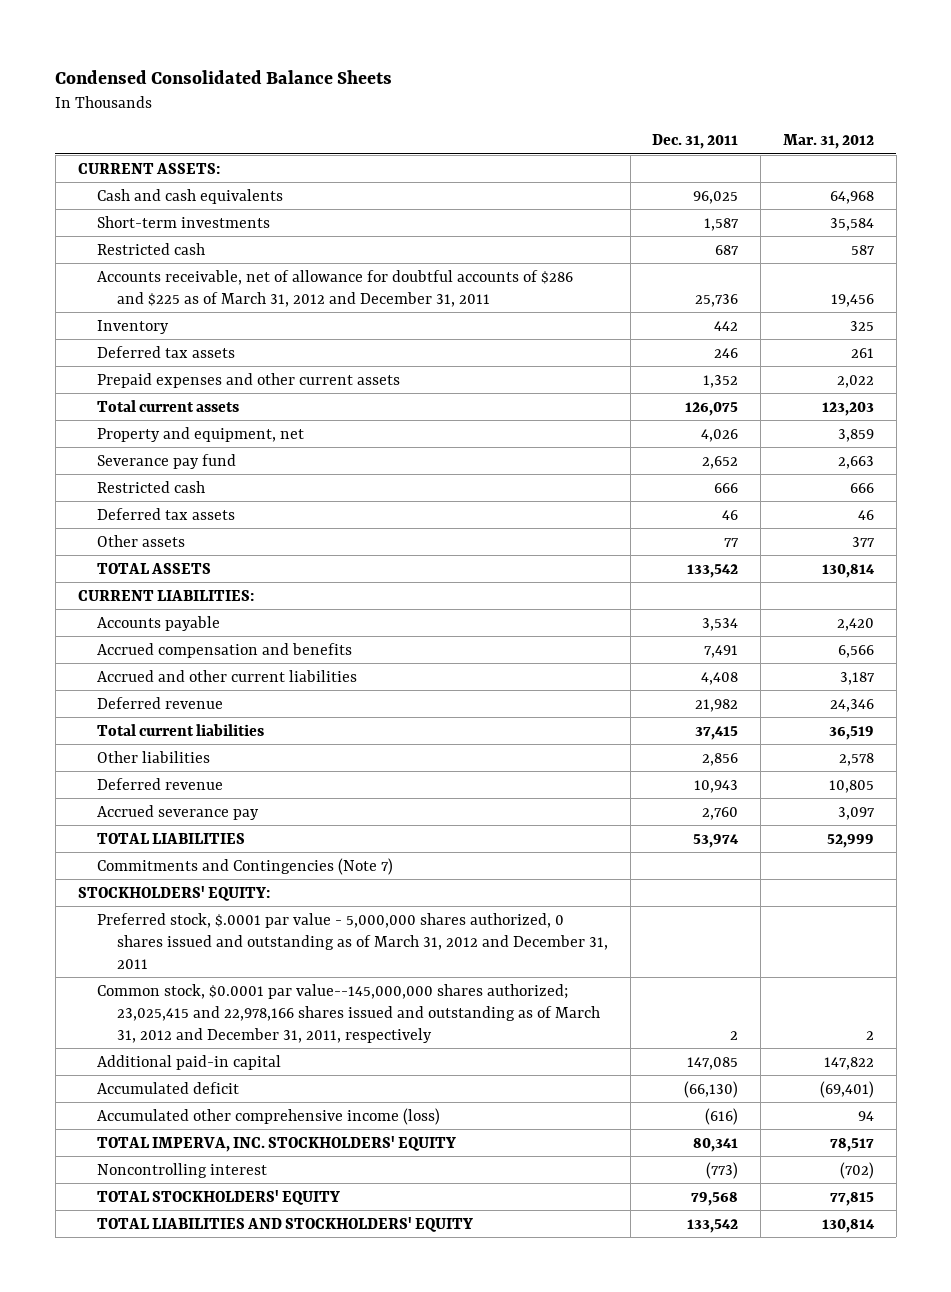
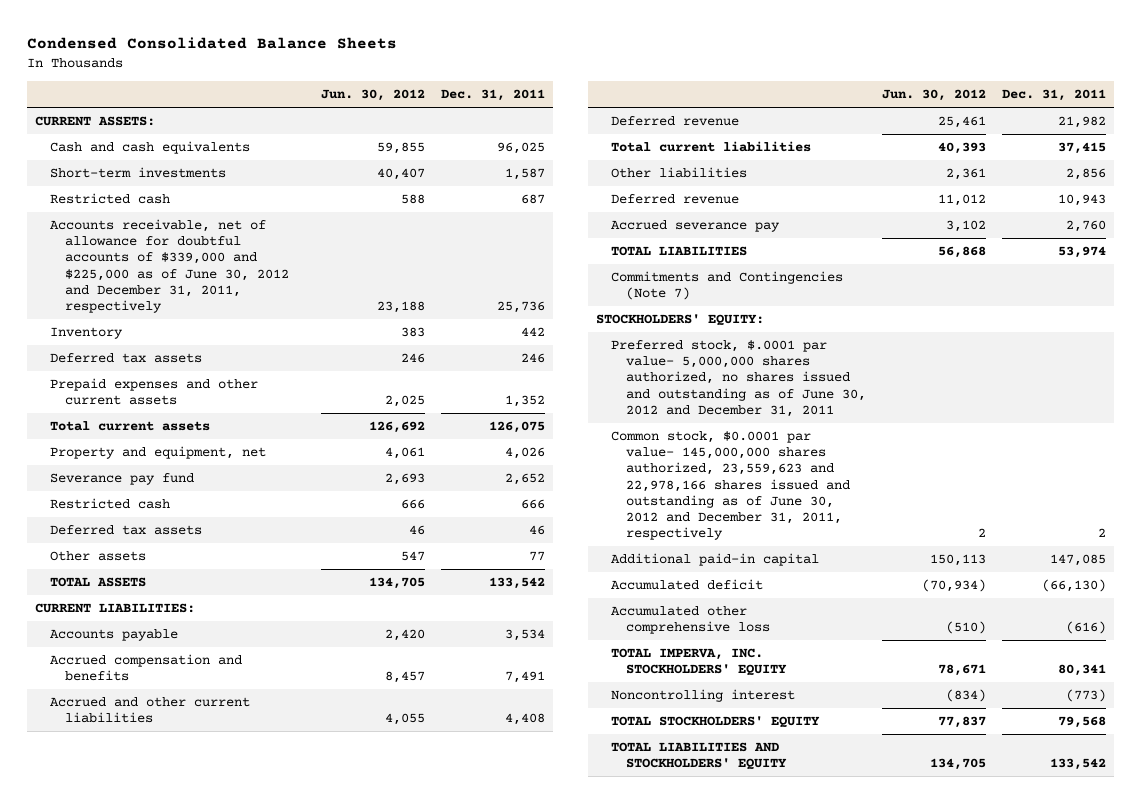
[782,134,874,150] Mar. 31, 2012 -> none
none -> [321,89,426,102] Jun. 30, 2012
[97,269,574,307] Accounts receivable, net of allowance for doubtful accounts of $286 and $225 as of March 31, 2012 and December 31, 2011 -> [49,219,289,313] Accounts receivable, net of allowance for doubtful accounts of $339,000 and $225,000 as of June 30, 2012 and December 31, 2011, respectively
[97,912,608,969] Preferred stock, $.0001 par value - 5,000,000 shares authorized, 0 shares issued and outstanding as of March 31, 2012 and December 31, 2011 -> [610,340,866,417] Preferred stock, $.0001 par value- 5,000,000 shares authorized, no shares issued and outstanding as of June 30, 2012 and December 31, 2011
[97,983,600,1043] Common stock, $0.0001 par value--145,000,000 shares authorized; 23,025,415 and 22,978,166 shares issued and outstanding as of March 31, 2012 and December 31, 2011, respectively -> [610,431,850,540] Common stock, $0.0001 par value- 145,000,000 shares authorized, 23,559,623 and 22,978,166 shares issued and outstanding as of June 30, 2012 and December 31, 2011, respectively
[97,1107,441,1125] Accumulated other comprehensive income (loss) -> [610,606,770,635] Accumulated other comprehensive loss

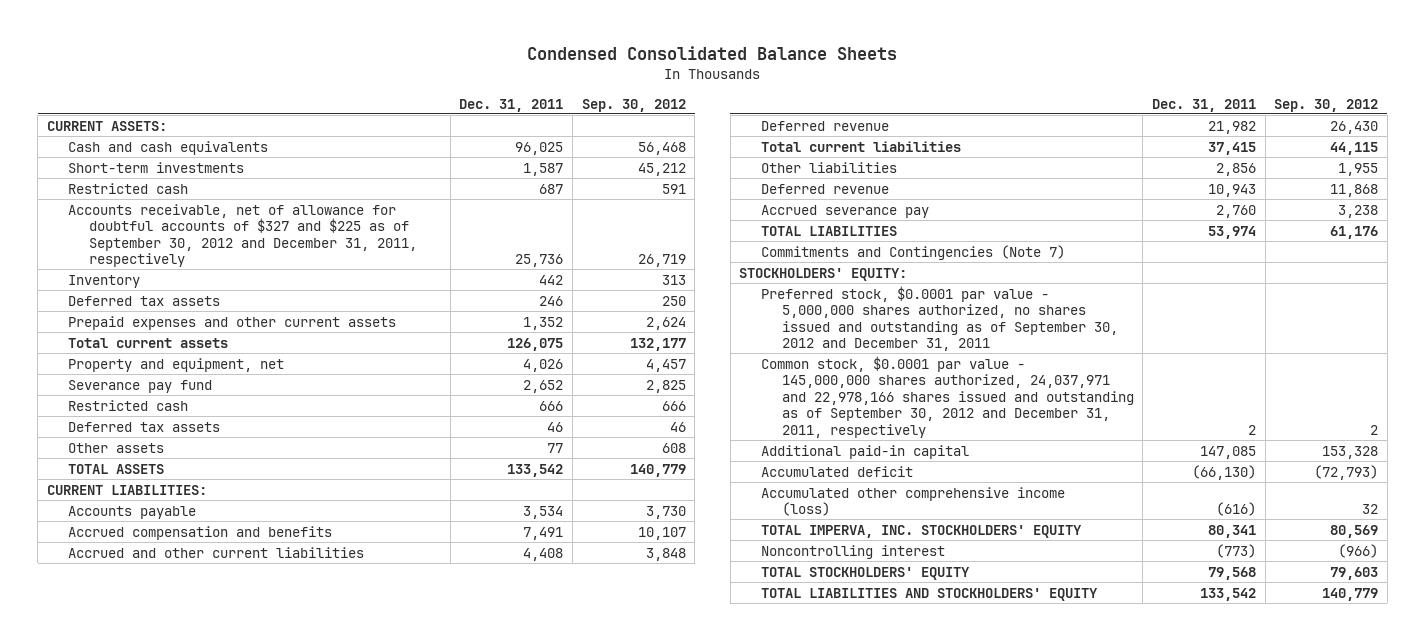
[321,89,426,102] Jun. 30, 2012 -> none
none -> [581,98,686,112] Sep. 30, 2012
[49,219,289,313] Accounts receivable, net of allowance for doubtful accounts of $339,000 and $225,000 as of June 30, 2012 and December 31, 2011, respectively -> [68,203,418,268] Accounts receivable, net of allowance for doubtful accounts of $327 and $225 as of September 30, 2012 and December 31, 2011, respectively
[610,340,866,417] Preferred stock, $.0001 par value- 5,000,000 shares authorized, no shares issued and outstanding as of June 30, 2012 and December 31, 2011 -> [760,285,1118,352] Preferred stock, $0.0001 par value - 5,000,000 shares authorized, no shares issued and outstanding as of September 30, 2012 and December 31, 2011
[610,431,850,540] Common stock, $0.0001 par value- 145,000,000 shares authorized, 23,559,623 and 22,978,166 shares issued and outstanding as of June 30, 2012 and December 31, 2011, respectively -> [760,355,1134,438] Common stock, $0.0001 par value - 145,000,000 shares authorized, 24,037,971 and 22,978,166 shares issued and outstanding as of September 30, 2012 and December 31, 2011, respectively
[610,606,770,635] Accumulated other comprehensive loss -> [760,486,1065,517] Accumulated other comprehensive income (loss)

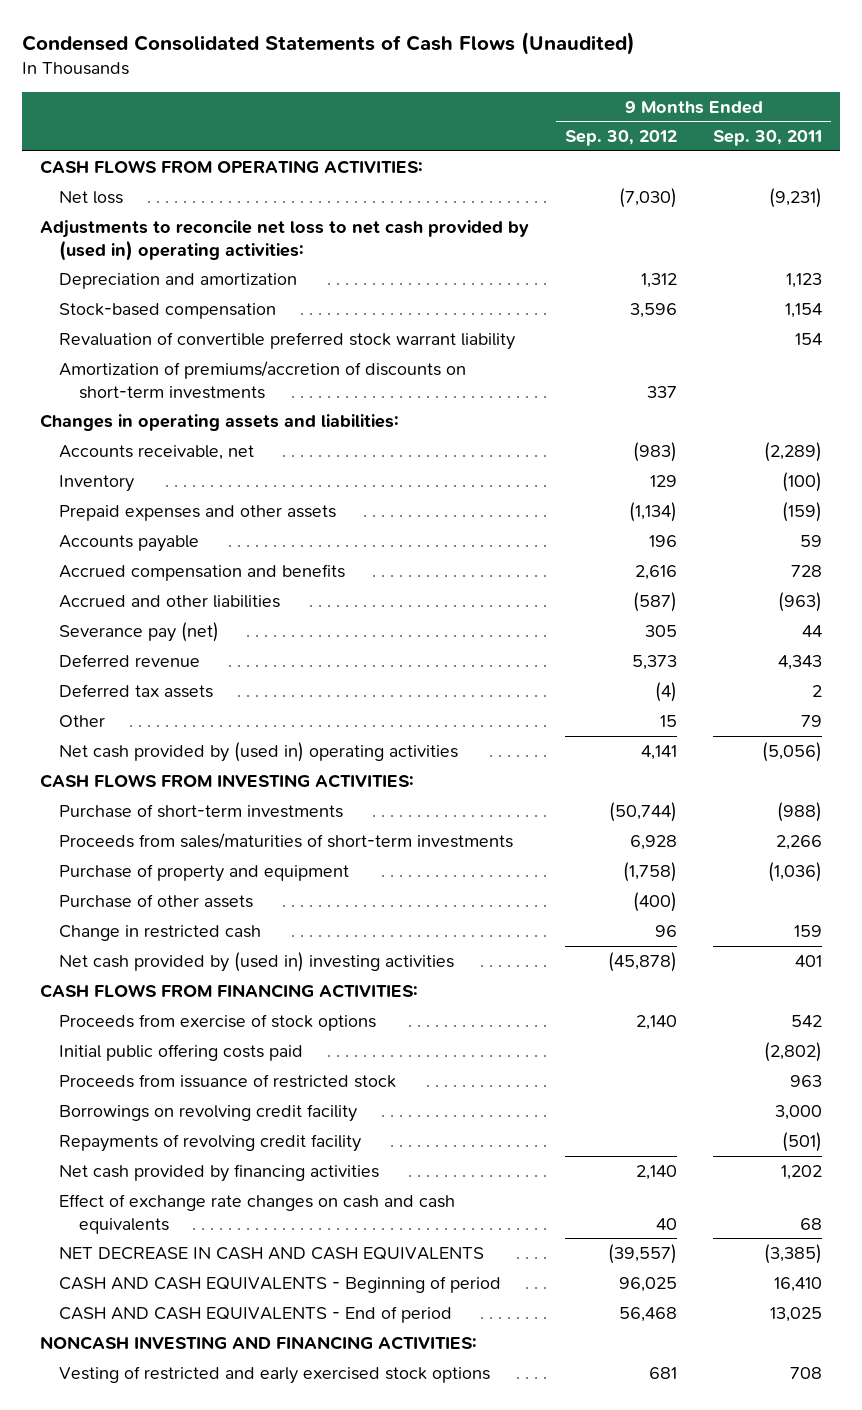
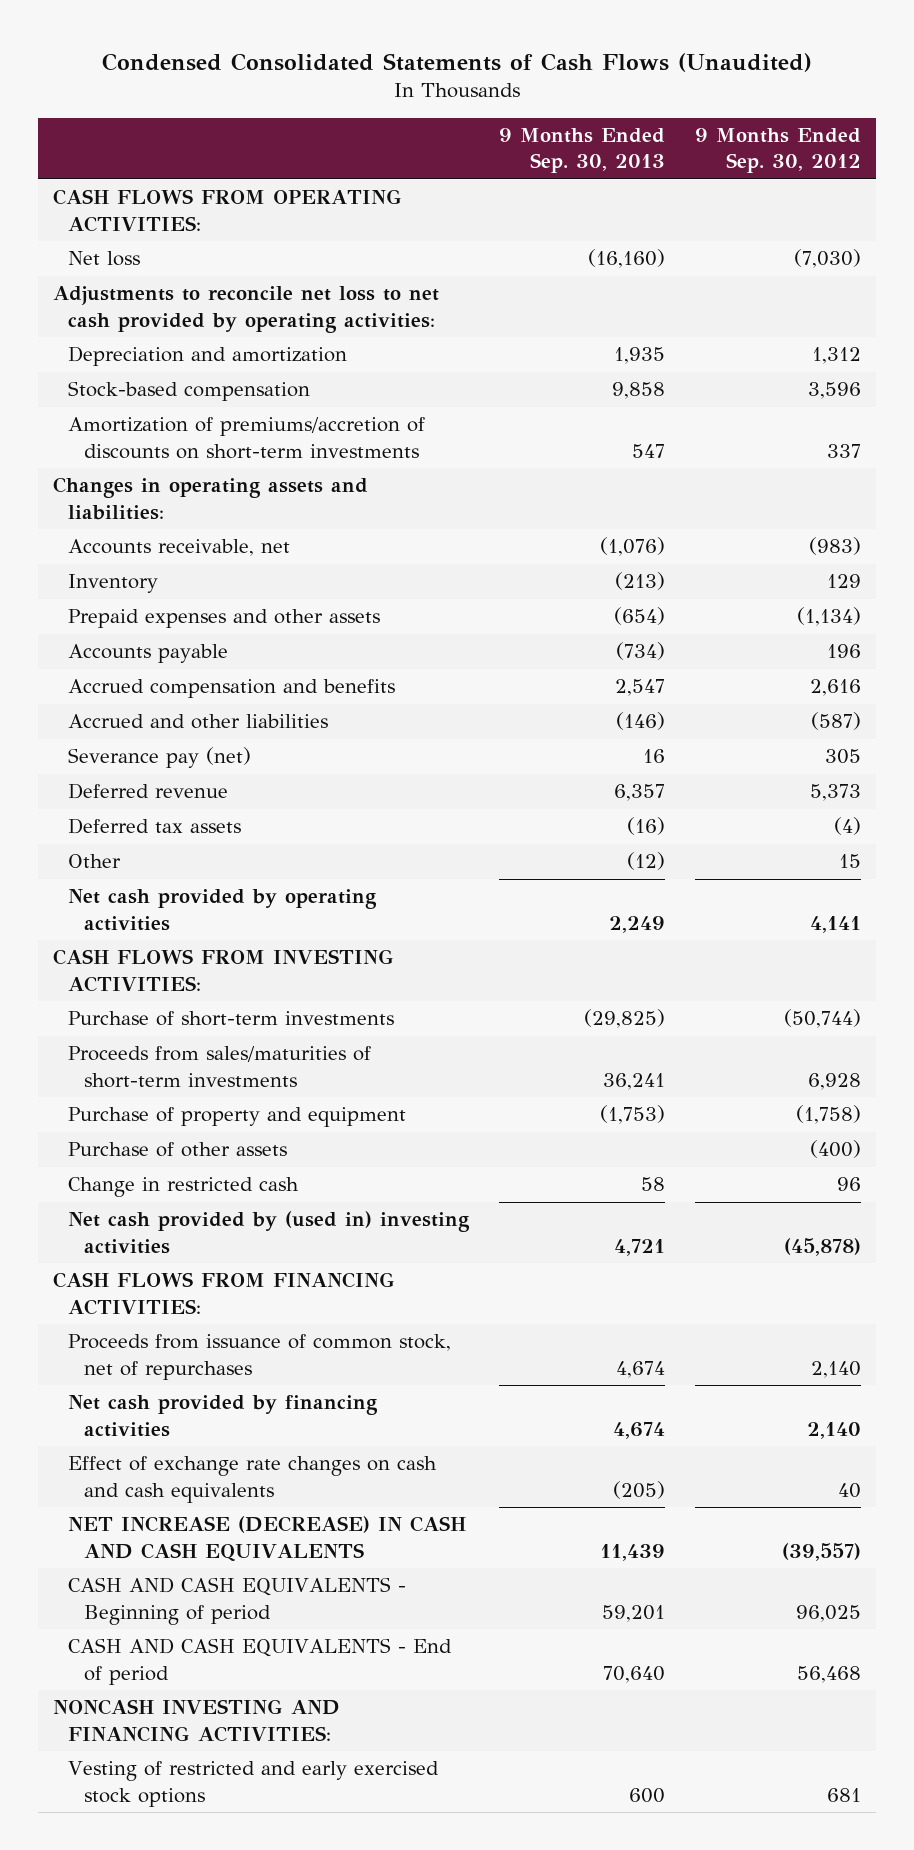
[713,130,823,147] Sep. 30, 2011 -> none
none -> [498,128,665,174] 9 Months Ended Sep. 30, 2013
[39,219,529,261] Adjustments to reconcile net loss to net cash provided by (used in) operating activities: -> [52,286,439,333] Adjustments to reconcile net loss to net cash provided by operating activities:
[59,331,516,350] Revaluation of convertible preferred stock warrant liability -> none
[59,741,459,762] Net cash provided by (used in) operating activities -> [68,889,378,931] Net cash provided by operating activities
[59,1043,304,1061] Initial public offering costs paid -> none
[59,1073,397,1088] Proceeds from issuance of restricted stock -> none
[59,1103,358,1122] Borrowings on revolving credit facility -> none
[59,1133,362,1152] Repayments of revolving credit facility -> none
[59,1013,377,1031] Proceeds from exercise of stock options -> [68,1334,452,1380] Proceeds from issuance of common stock, net of repurchases
[59,1246,485,1260] NET DECREASE IN CASH AND CASH EQUIVALENTS -> [68,1516,467,1562] NET INCREASE (DECREASE) IN CASH AND CASH EQUIVALENTS

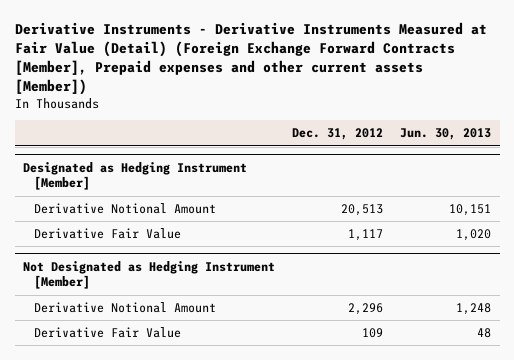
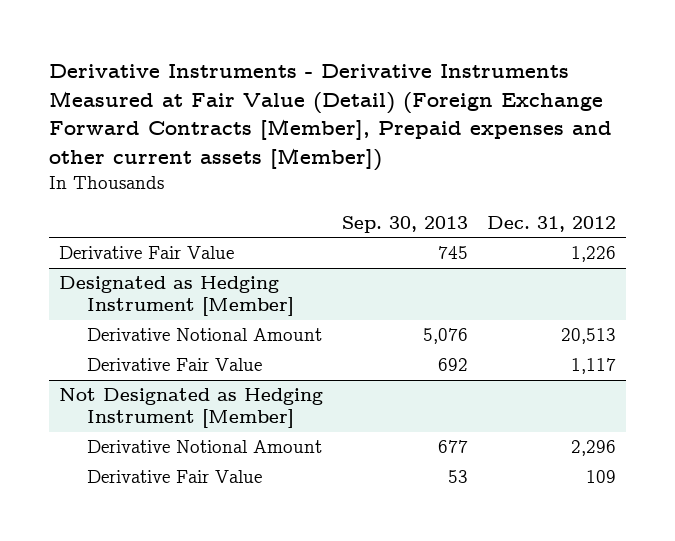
[400,128,492,141] Jun. 30, 2013 -> none
none -> [342,215,469,233] Sep. 30, 2013
none -> [58,246,234,260] Derivative Fair Value

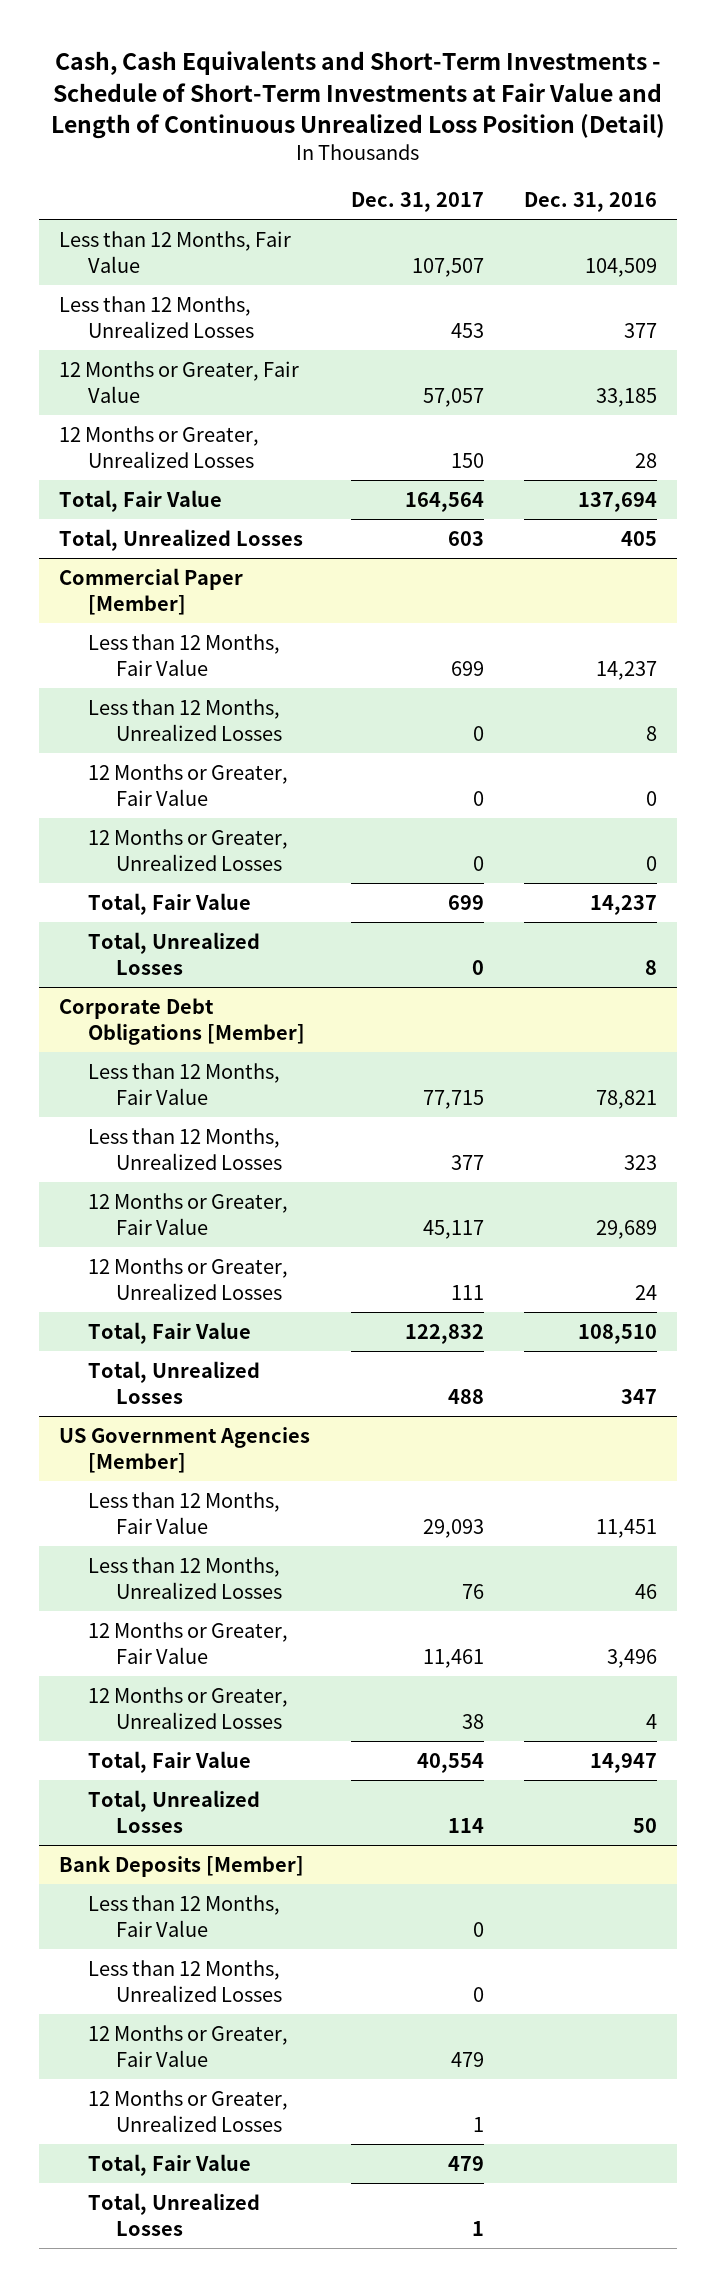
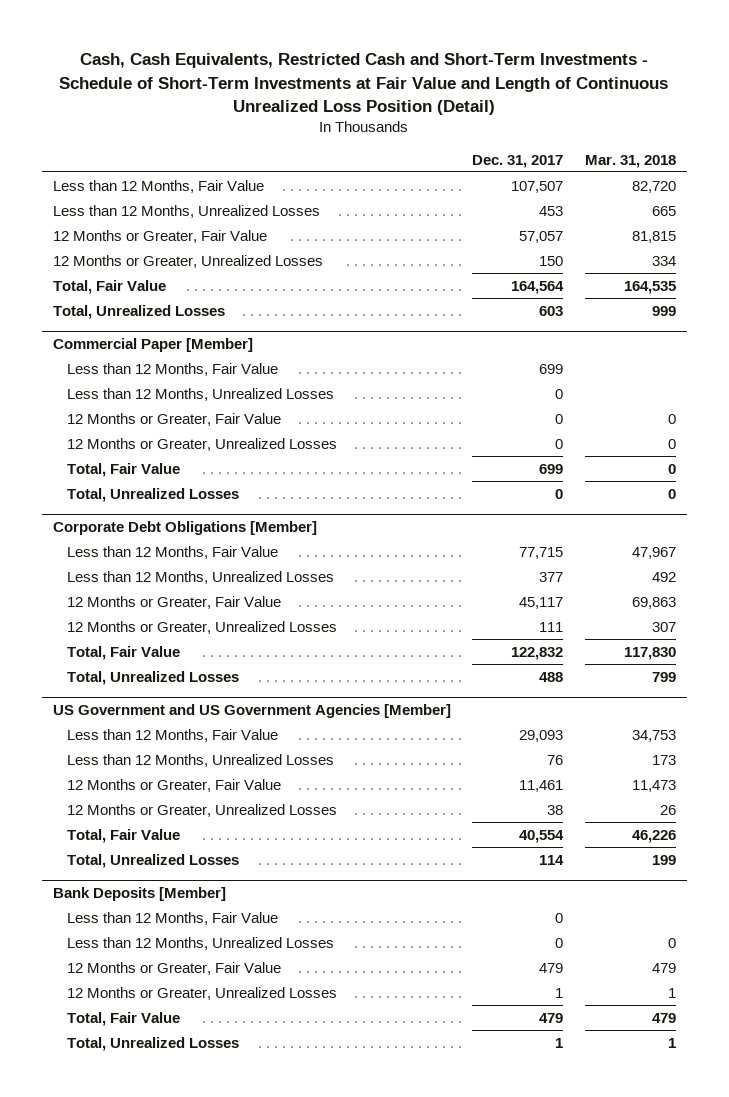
[51,51,666,139] Cash, Cash Equivalents and Short-Term Investments - Schedule of Short-Term Investments at Fair Value and Length of Continuous Unrealized Loss Position (Detail) -> [59,53,669,115] Cash, Cash Equivalents, Restricted Cash and Short-Term Investments - Schedule of Short-Term Investments at Fair Value and Length of Continuous Unrealized Loss Position (Detail)
[524,191,658,212] Dec. 31, 2016 -> none
none -> [584,154,676,168] Mar. 31, 2018
[59,1426,311,1473] US Government Agencies [Member] -> [52,704,451,719] US Government and US Government Agencies [Member]

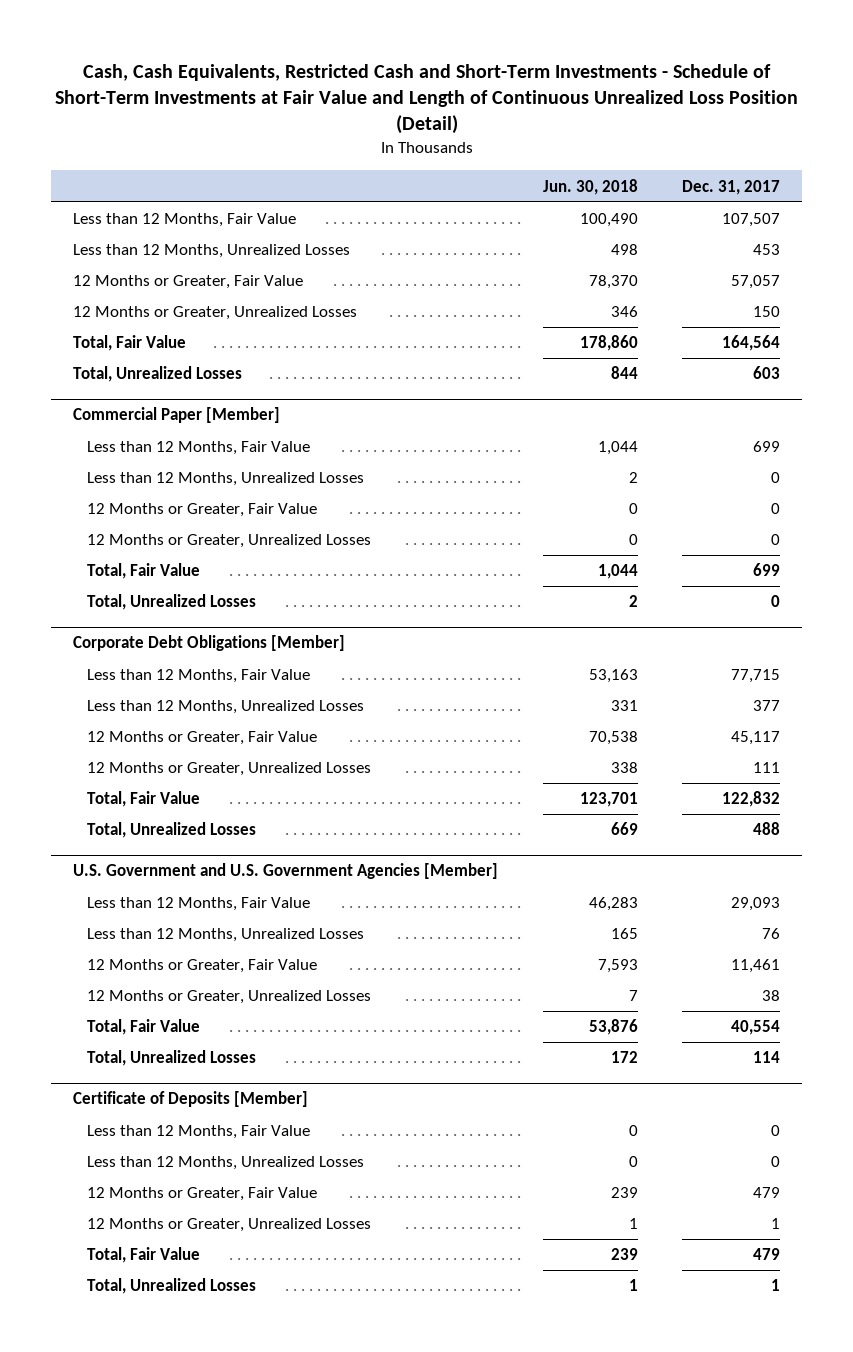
[584,154,676,168] Mar. 31, 2018 -> none
none -> [542,178,638,195] Jun. 30, 2018
[52,704,451,719] US Government and US Government Agencies [Member] -> [73,863,499,880] U.S. Government and U.S. Government Agencies [Member]
[52,887,226,902] Bank Deposits [Member] -> none
none -> [73,1091,309,1108] Certificate of Deposits [Member]

